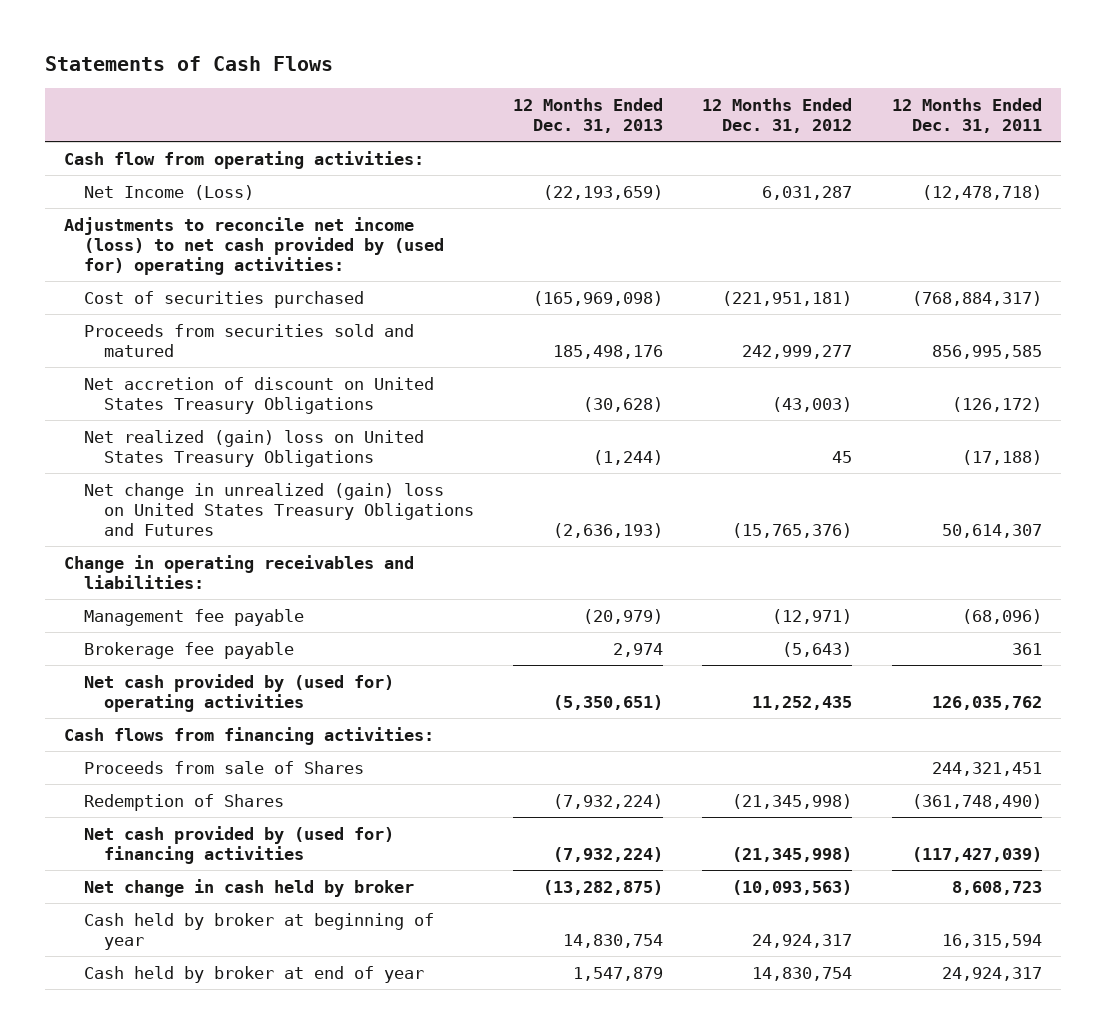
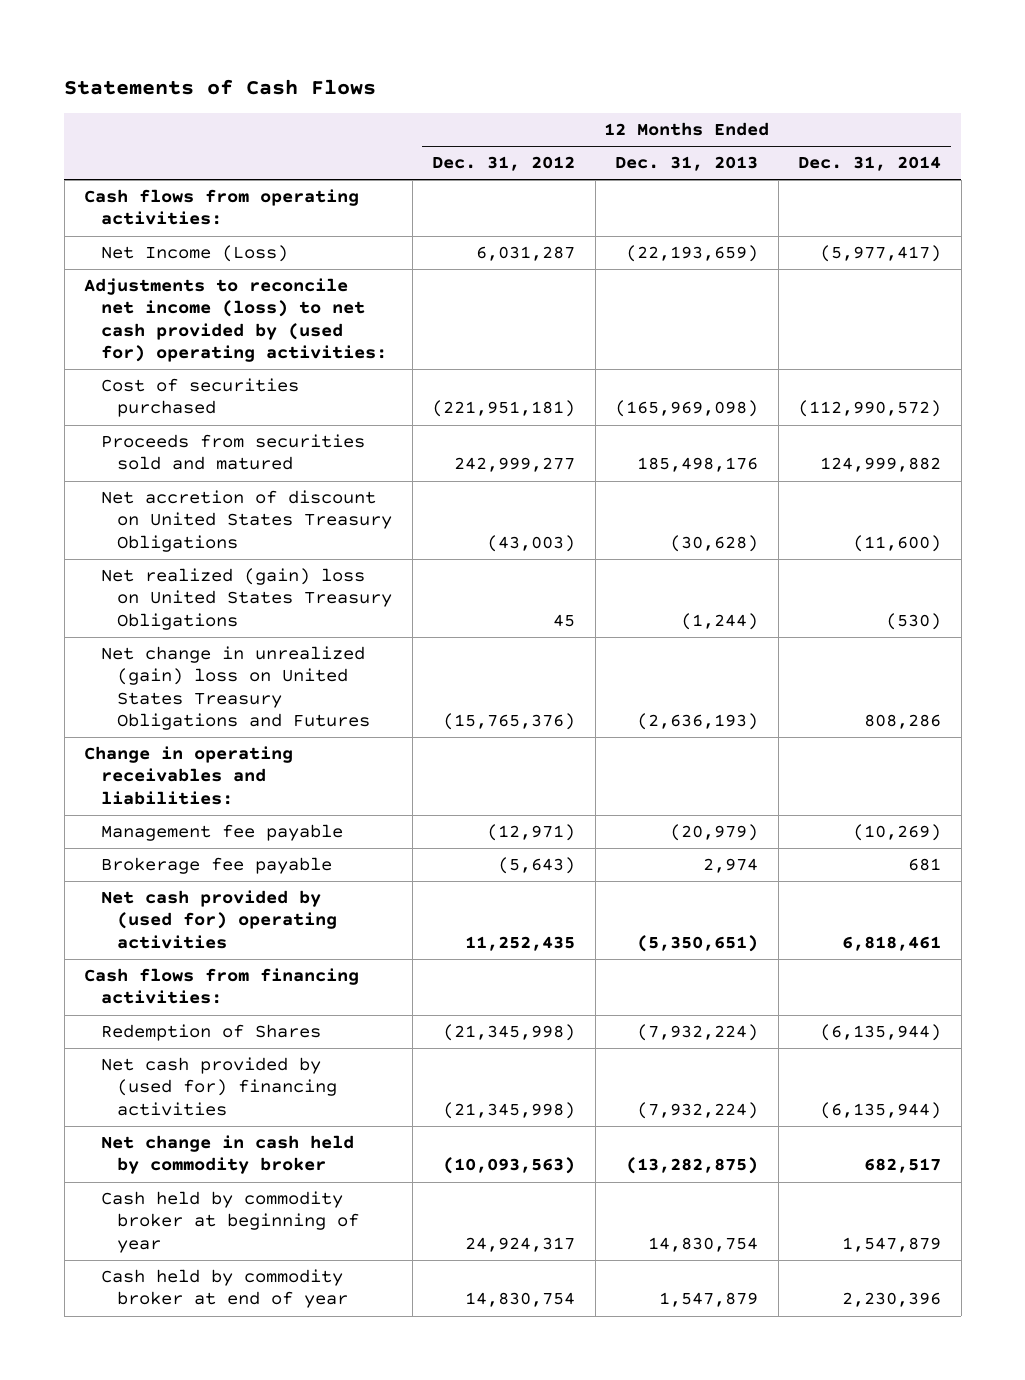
[891,97,1042,133] 12 Months Ended Dec. 31, 2011 -> none
none -> [798,156,942,172] Dec. 31, 2014
[64,150,425,169] Cash flow from operating activities: -> [84,189,360,226] Cash flows from operating activities:
[84,760,365,774] Proceeds from sale of Shares -> none
[84,878,415,897] Net change in cash held by broker -> [100,1135,354,1175] Net change in cash held by commodity broker
[84,912,435,950] Cash held by broker at beginning of year -> [100,1191,360,1253] Cash held by commodity broker at beginning of year
[84,965,425,983] Cash held by broker at end of year -> [100,1269,349,1309] Cash held by commodity broker at end of year

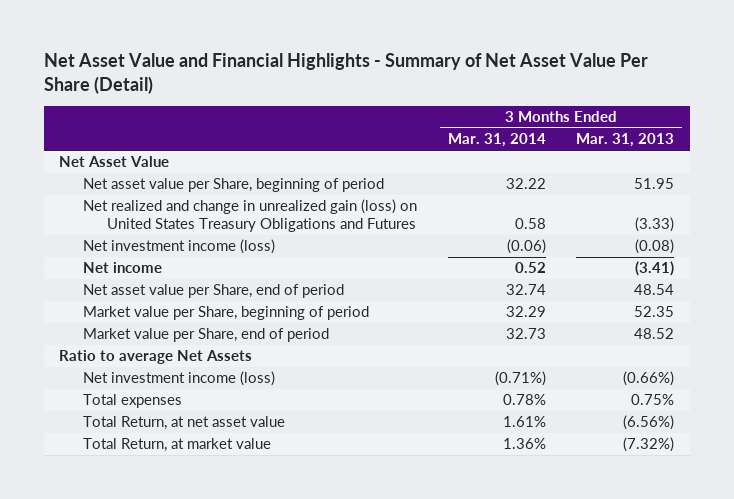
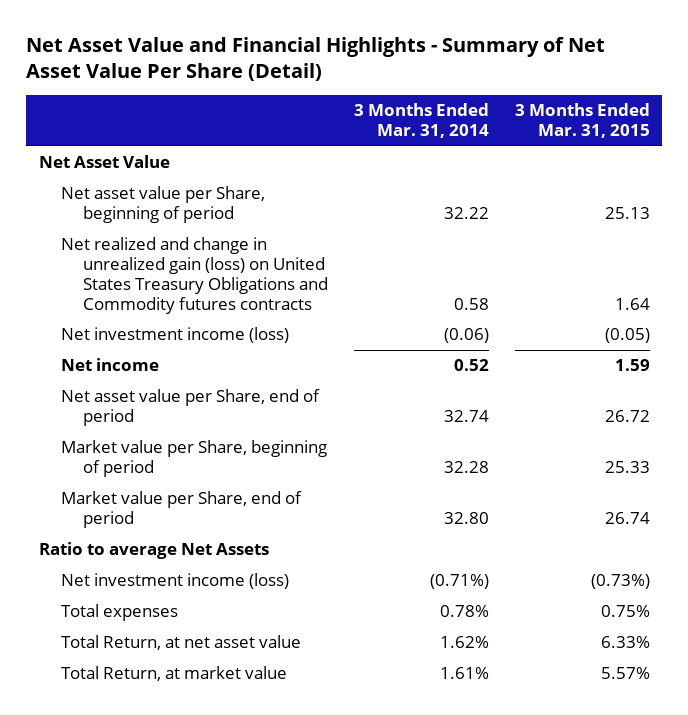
[576,133,675,148] Mar. 31, 2013 -> none
none -> [514,103,650,139] 3 Months Ended Mar. 31, 2015
[83,199,418,233] Net realized and change in unrealized gain (loss) on United States Treasury Obligations and Futures -> [61,237,329,314] Net realized and change in unrealized gain (loss) on United States Treasury Obligations and Commodity futures contracts
[505,306,546,318] 32.29 -> [443,461,489,474] 32.28
[505,328,546,340] 32.73 -> [443,512,489,525] 32.80
[502,416,546,428] 1.61% -> [439,636,489,649] 1.62%
[502,438,546,450] 1.36% -> [439,667,489,680] 1.61%

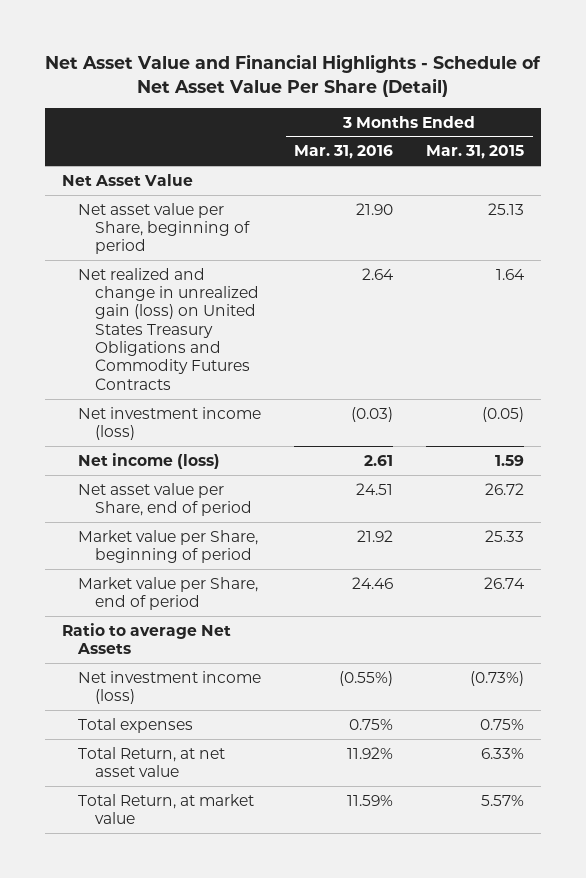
[25,37,605,82] Net Asset Value and Financial Highlights - Summary of Net Asset Value Per Share (Detail) -> [45,53,542,97] Net Asset Value and Financial Highlights - Schedule of Net Asset Value Per Share (Detail)
[353,103,489,139] 3 Months Ended Mar. 31, 2014 -> none
none -> [294,145,394,160] Mar. 31, 2016
[61,237,329,314] Net realized and change in unrealized gain (loss) on United States Treasury Obligations and Commodity futures contracts -> [78,267,259,390] Net realized and change in unrealized gain (loss) on United States Treasury Obligations and Commodity Futures Contracts
[61,358,160,372] Net income -> [78,452,221,469] Net income (loss)

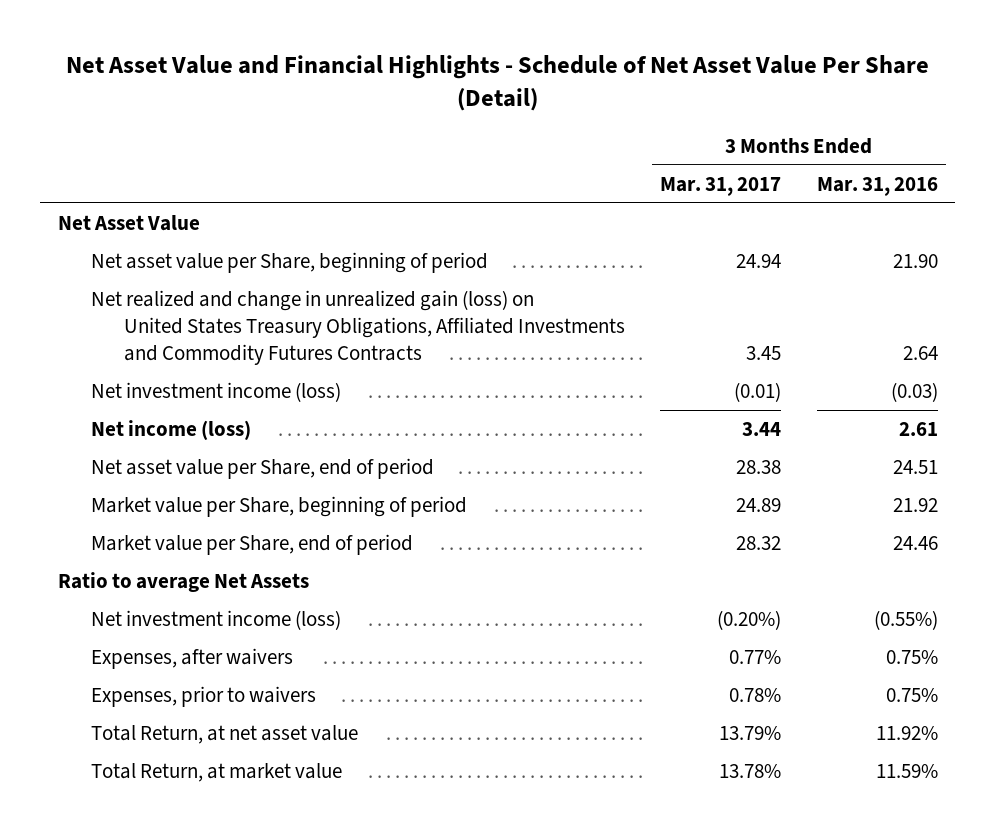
[426,145,525,160] Mar. 31, 2015 -> none
none -> [660,176,782,196] Mar. 31, 2017
[78,267,259,390] Net realized and change in unrealized gain (loss) on United States Treasury Obligations and Commodity Futures Contracts -> [91,289,626,365] Net realized and change in unrealized gain (loss) on United States Treasury Obligations, Affiliated Investments and Commodity Futures Contracts
[78,717,194,733] Total expenses -> none
none -> [91,647,294,669] Expenses, after waivers
none -> [91,685,317,707] Expenses, prior to waivers

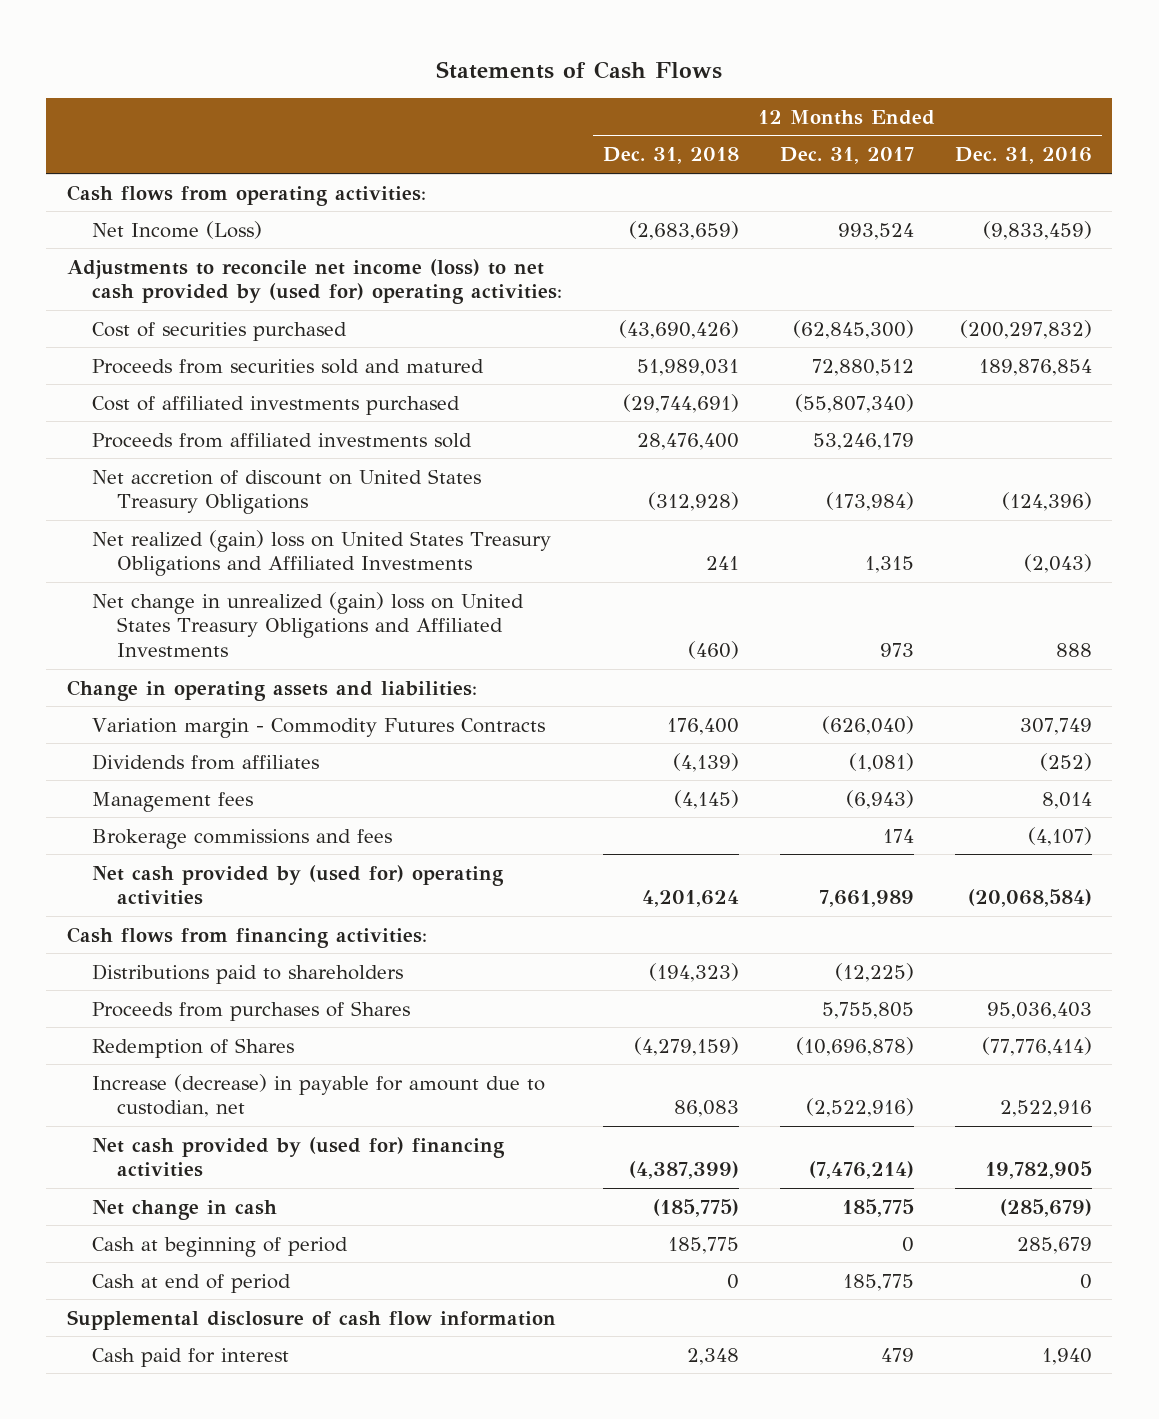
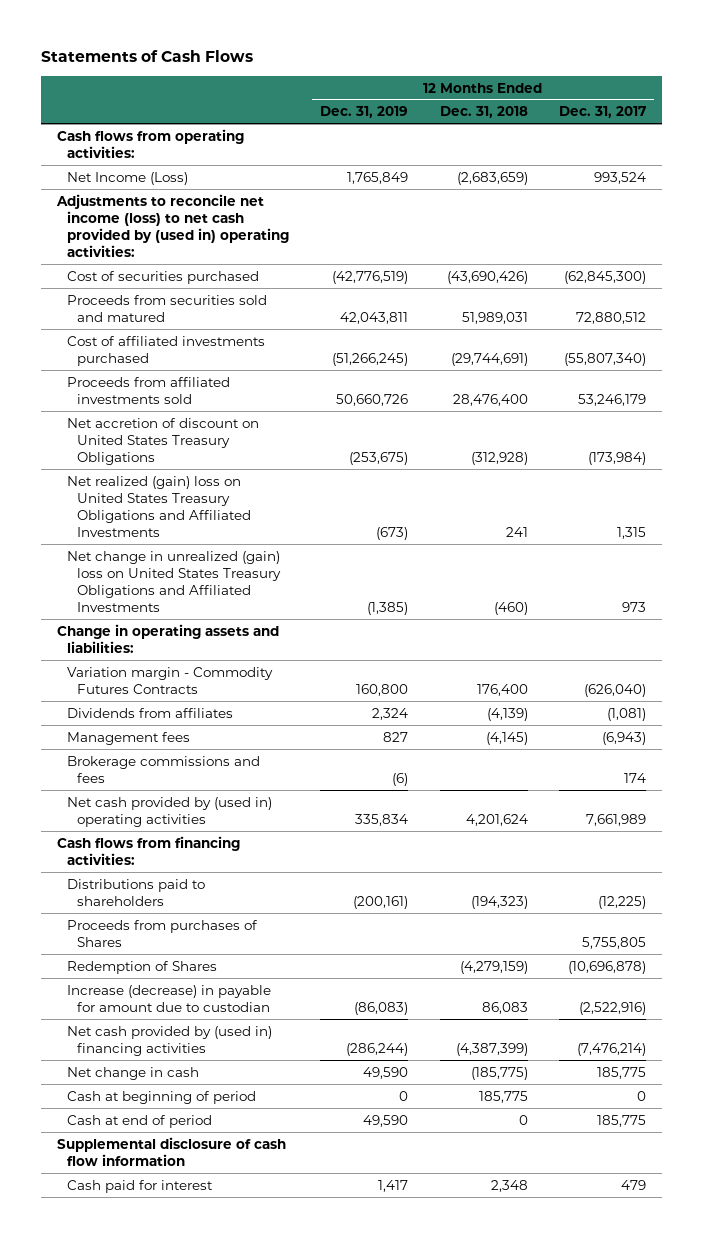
[954,147,1092,165] Dec. 31, 2016 -> none
none -> [320,106,409,119] Dec. 31, 2019
[66,258,563,305] Adjustments to reconcile net income (loss) to net cash provided by (used for) operating activities: -> [55,193,289,258] Adjustments to reconcile net income (loss) to net cash provided by (used in) operating activities:
[92,864,505,906] Net cash provided by (used for) operating activities -> [66,796,272,827] Net cash provided by (used in) operating activities
[92,1073,546,1118] Increase (decrease) in payable for amount due to custodian, net -> [66,984,271,1012] Increase (decrease) in payable for amount due to custodian
[92,1136,506,1178] Net cash provided by (used for) financing activities -> [66,1025,272,1056] Net cash provided by (used in) financing activities

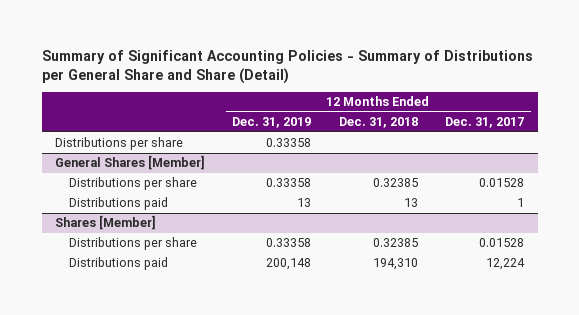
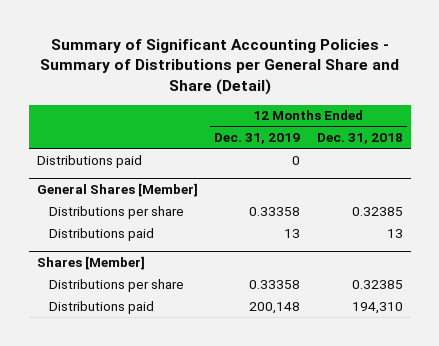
[444,117,524,129] Dec. 31, 2017 -> none
[55,137,184,151] Distributions per share -> none
none -> [36,154,142,168] Distributions paid

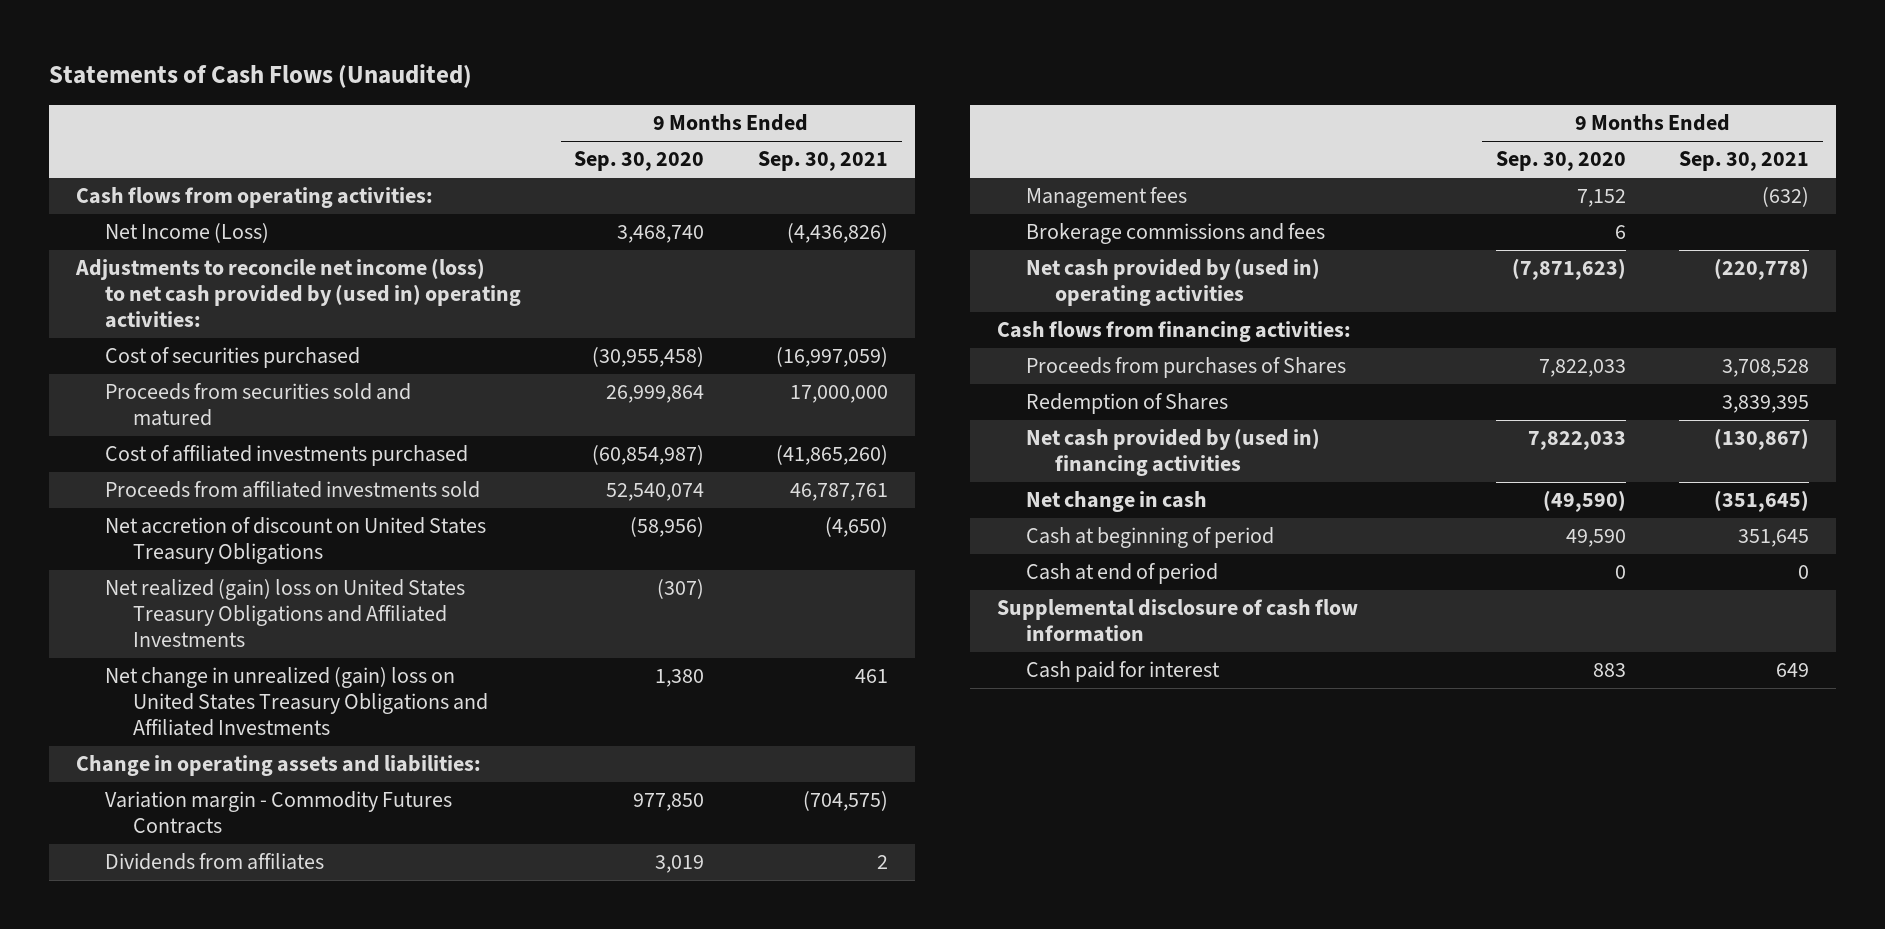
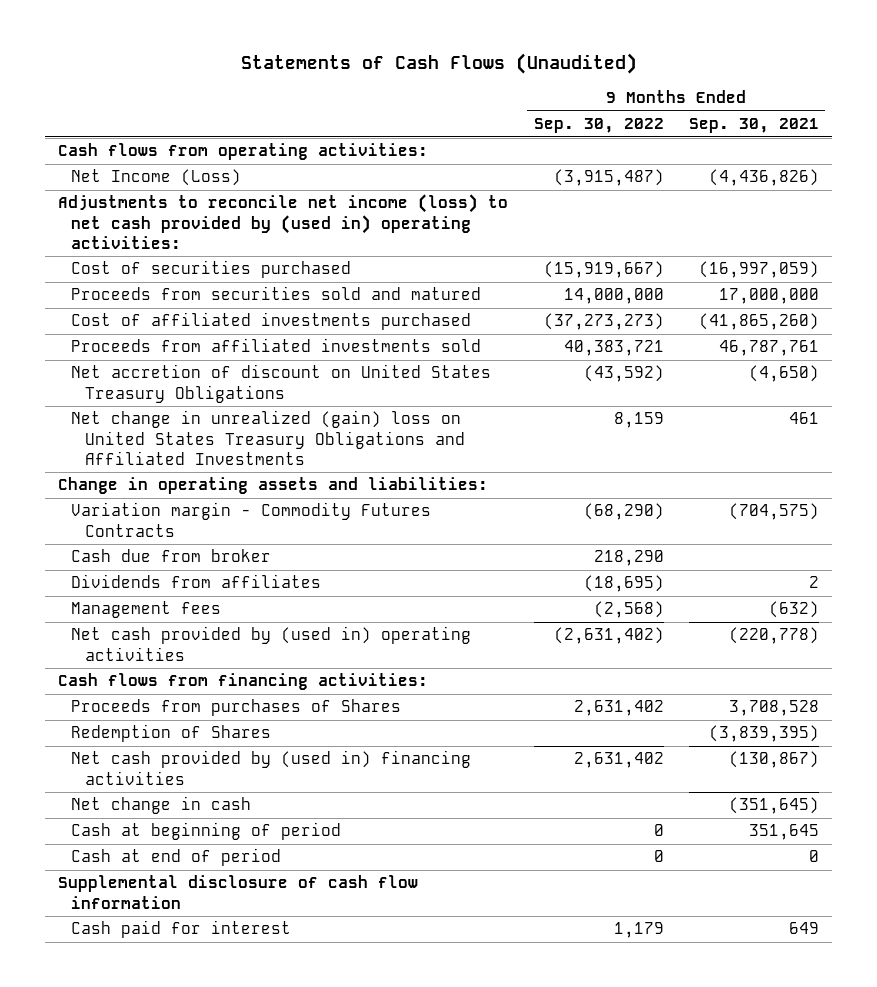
[574,151,705,172] Sep. 30, 2020 -> none
none -> [533,118,664,134] Sep. 30, 2022
[104,579,465,648] Net realized (gain) loss on United States Treasury Obligations and Affiliated Investments -> none
none -> [71,549,272,563] Cash due from broker
[1025,223,1325,245] Brokerage commissions and fees -> none
[1722,395,1810,414] 3,839,395 -> [708,725,819,743] (3,839,395)

